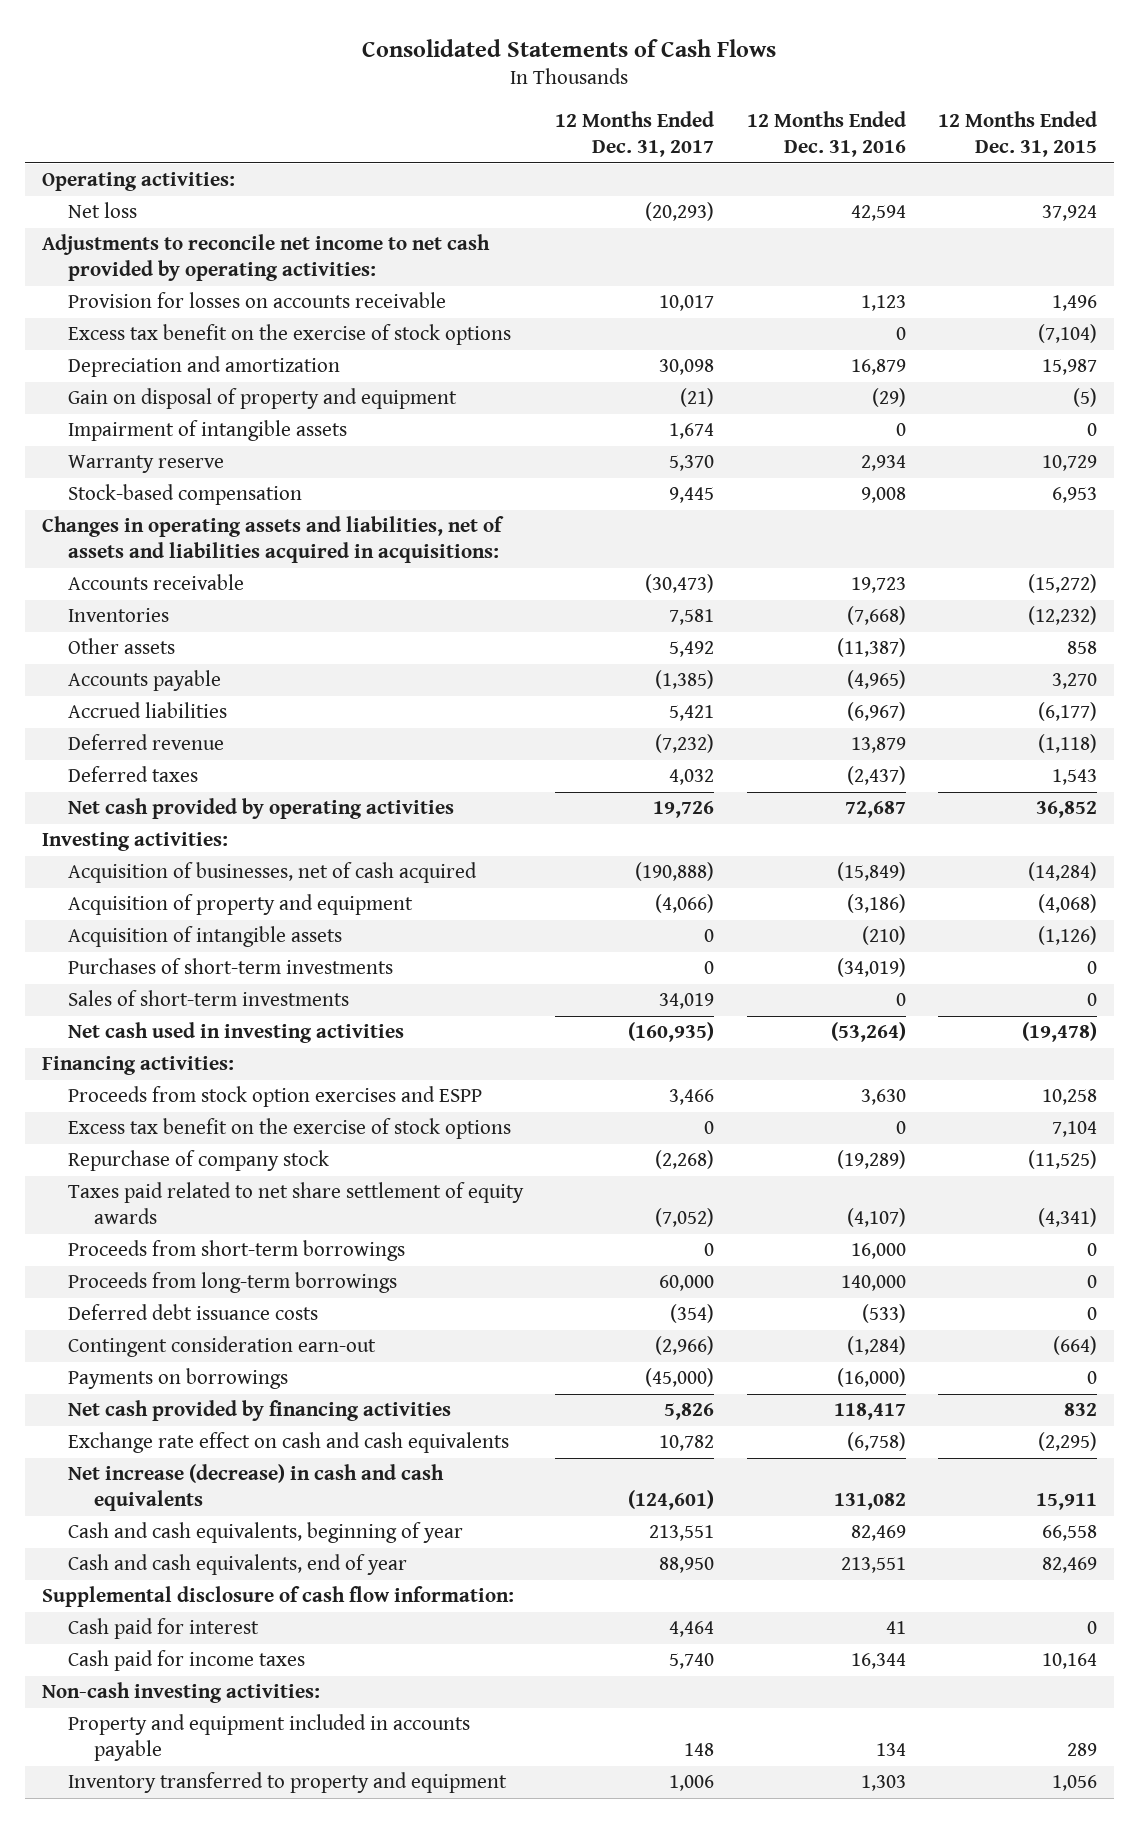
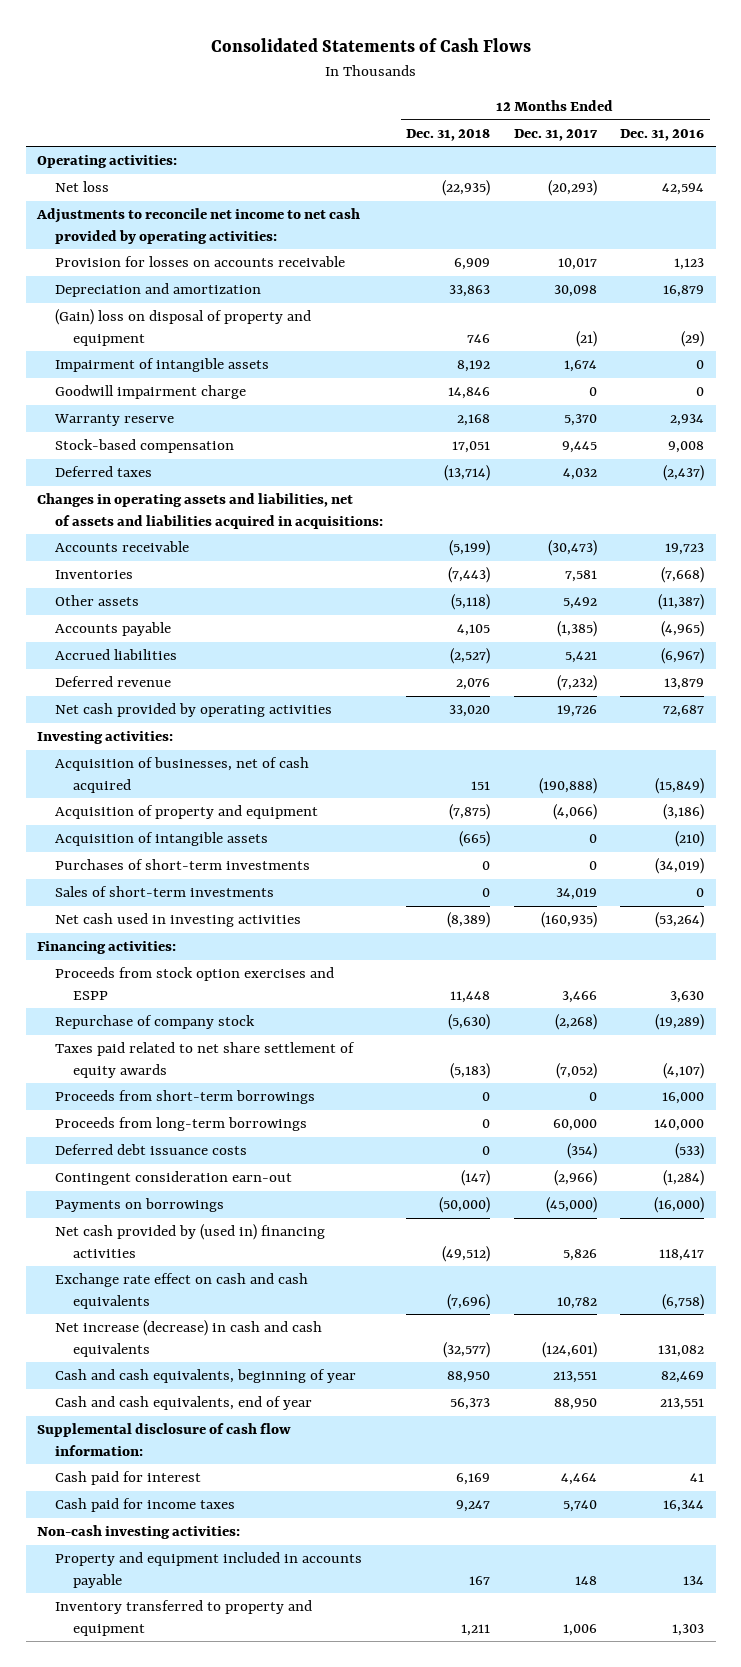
[938,111,1098,157] 12 Months Ended Dec. 31, 2015 -> none
none -> [406,128,491,141] Dec. 31, 2018
[67,324,511,346] Excess tax benefit on the exercise of stock options -> none
[67,388,457,410] Gain on disposal of property and equipment -> [55,309,312,346] (Gain) loss on disposal of property and equipment
none -> [55,385,247,400] Goodwill impairment charge
[67,766,198,783] Deferred taxes -> [55,466,153,478] Deferred taxes
[67,1118,511,1140] Excess tax benefit on the exercise of stock options -> none
[67,1400,451,1422] Net cash provided by financing activities -> [55,1224,326,1258] Net cash provided by (used in) financing activities

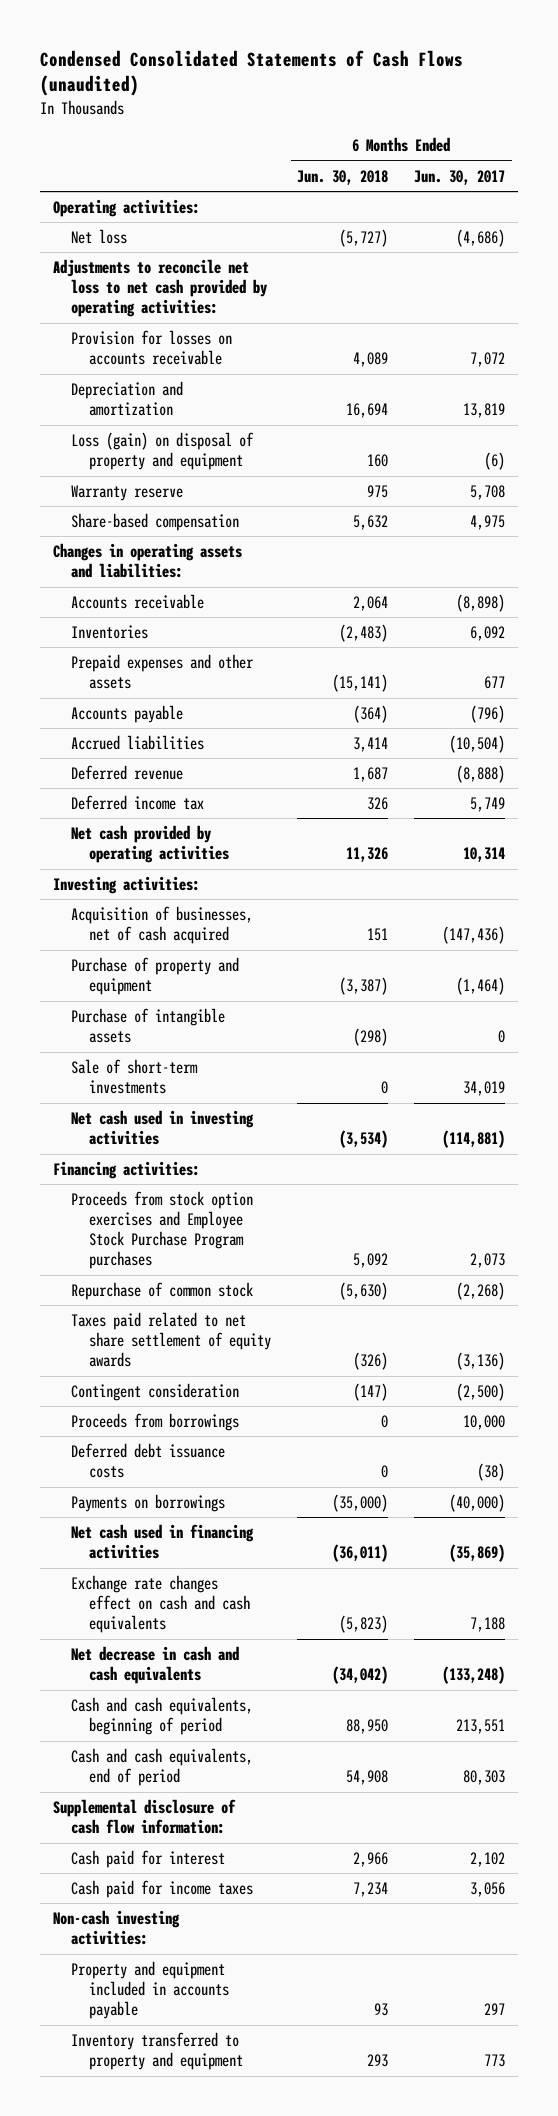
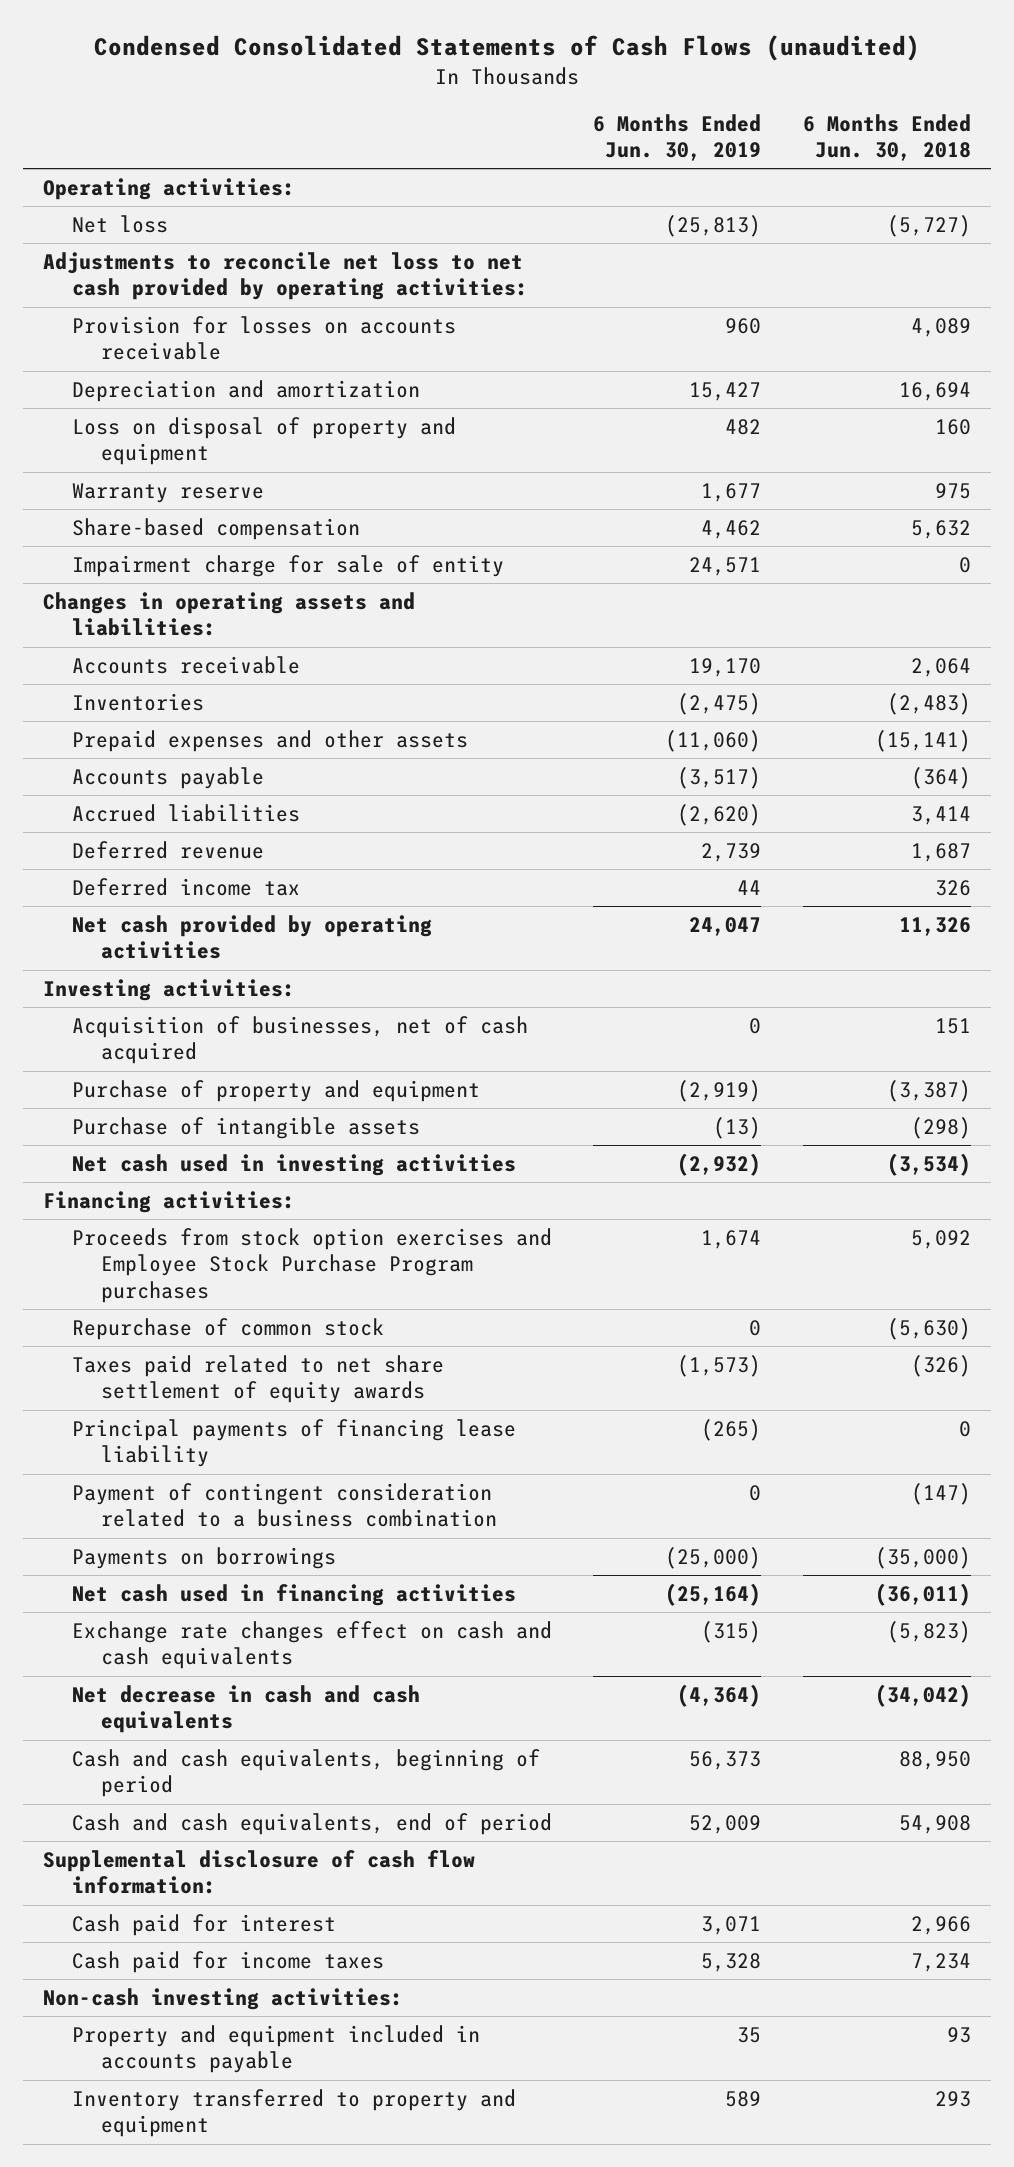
[414,169,506,185] Jun. 30, 2017 -> none
none -> [593,113,762,162] 6 Months Ended Jun. 30, 2019
[71,432,255,471] Loss (gain) on disposal of property and equipment -> [72,417,457,466] Loss on disposal of property and equipment
none -> [72,555,505,578] Impairment charge for sale of entity
[71,1059,199,1095] Sale of short-term investments -> none
[71,1413,240,1432] Proceeds from borrowings -> none
[71,1443,226,1479] Deferred debt issuance costs -> none
none -> [72,1419,517,1468] Principal payments of financing lease liability
[71,1383,240,1402] Contingent consideration -> [72,1483,498,1528] Payment of contingent consideration related to a business combination

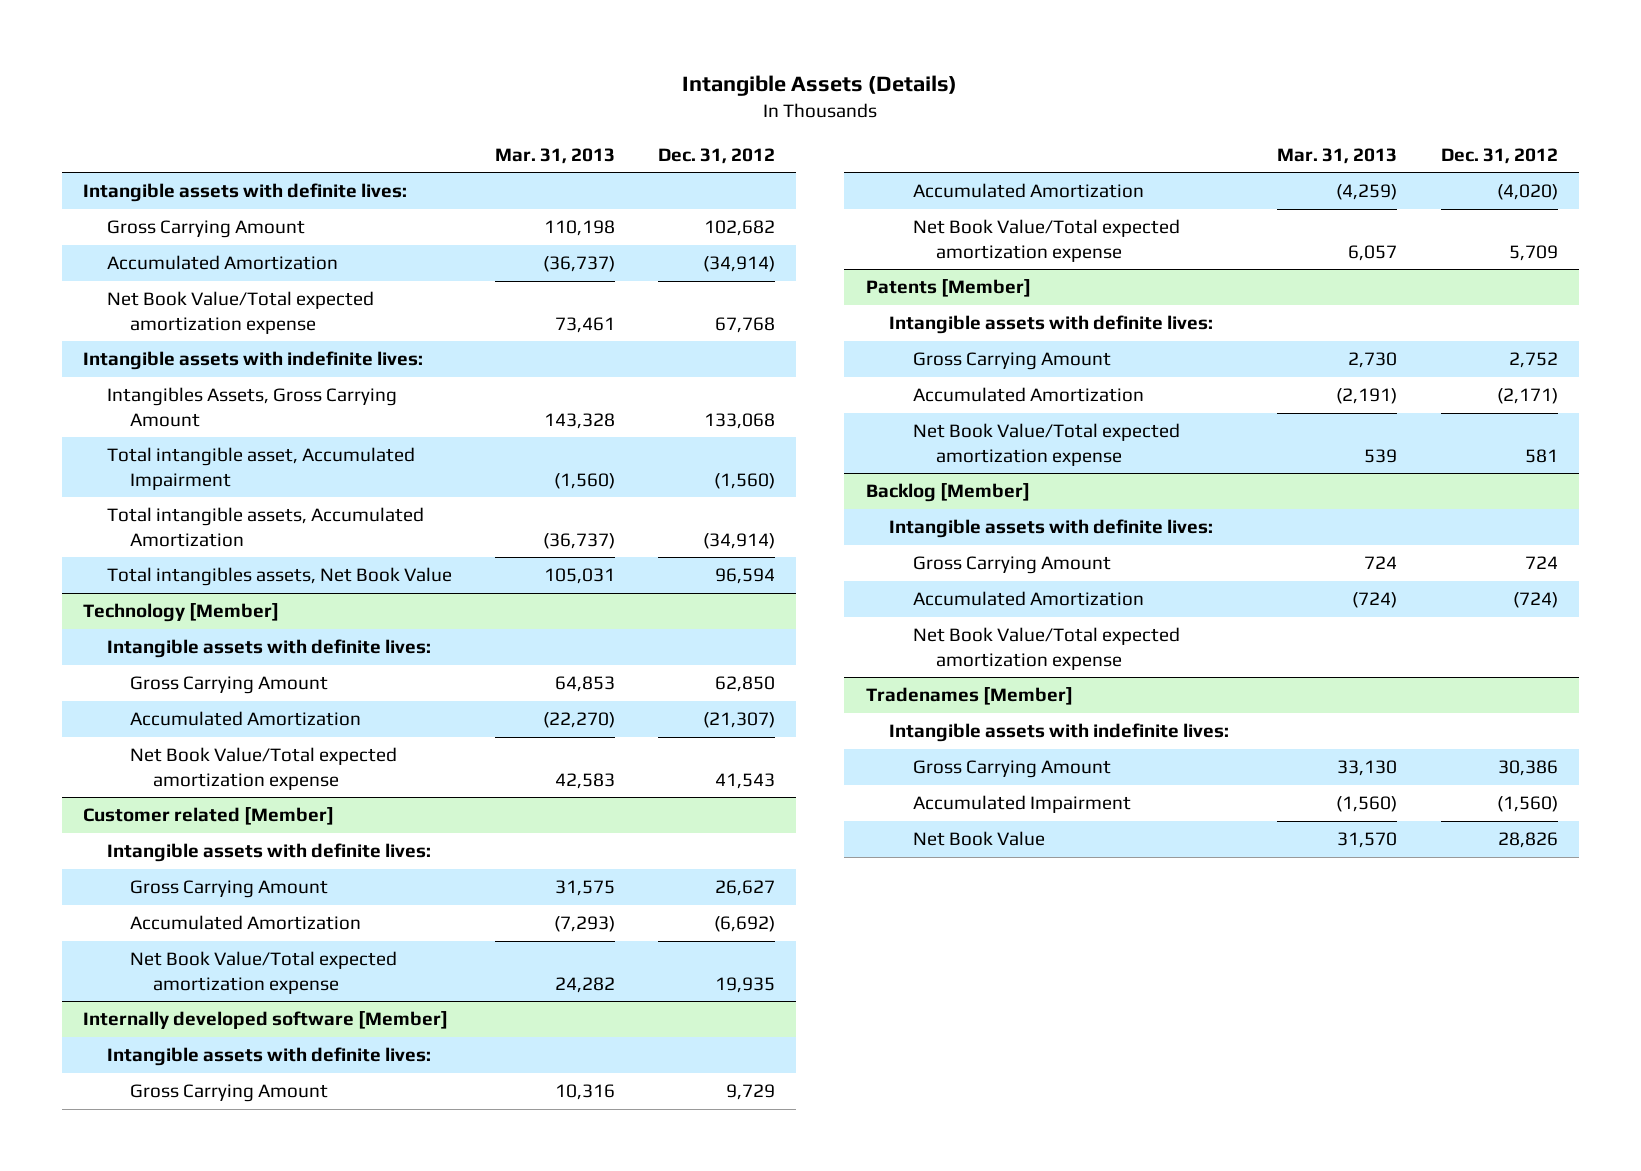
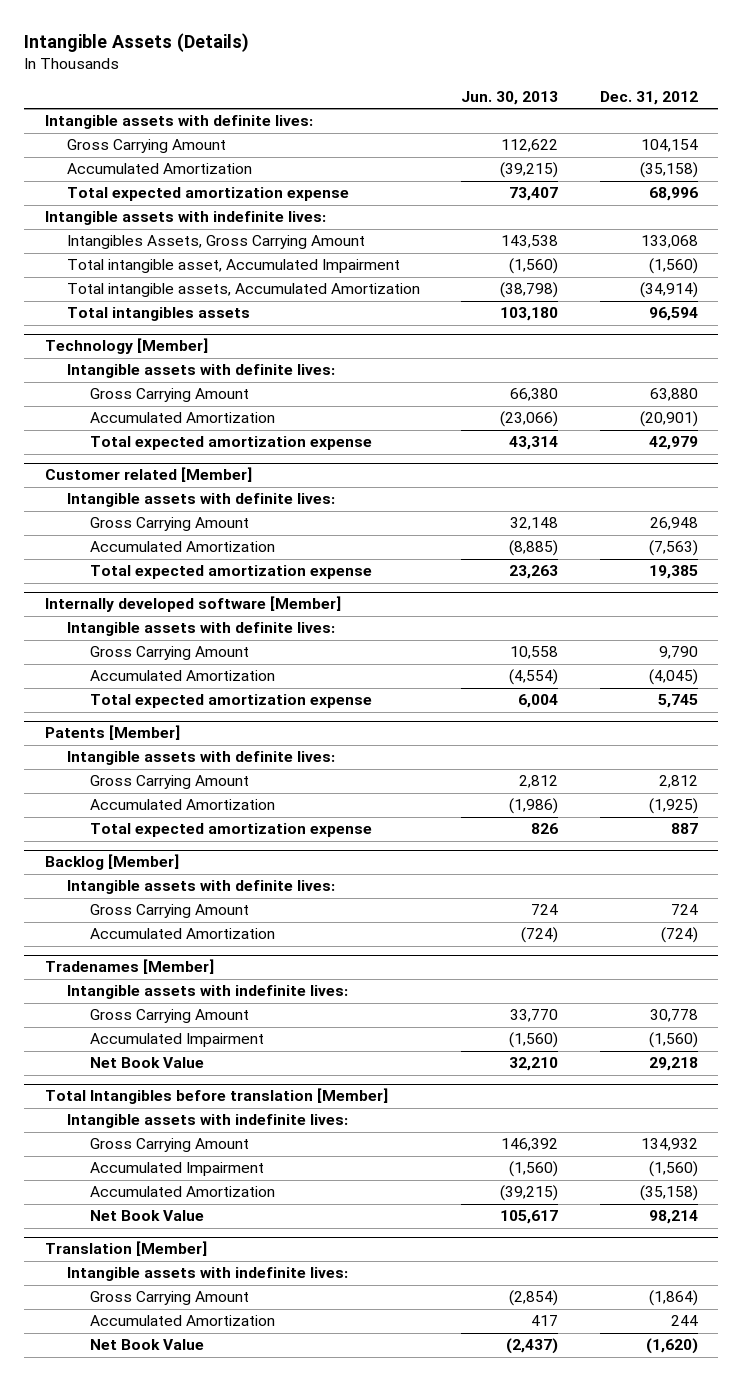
[494,147,615,164] Mar. 31, 2013 -> none
none -> [461,90,559,105] Jun. 30, 2013
[703,220,775,237] 102,682 -> [640,139,698,153] 104,154
[702,256,775,273] (34,914) -> [639,162,698,179] (35,158)
[106,291,374,334] Net Book Value/Total expected amortization expense -> [67,187,350,202] Total expected amortization expense
[714,316,775,333] 67,768 -> [648,187,698,202] 68,996
[106,567,452,587] Total intangibles assets, Net Book Value -> [67,307,251,322] Total intangibles assets
[714,676,775,693] 62,850 -> [649,388,698,402] 63,880
[702,712,775,729] (21,307) -> [639,411,698,428] (20,901)
[130,747,398,790] Net Book Value/Total expected amortization expense -> [89,436,372,451] Total expected amortization expense
[714,772,775,789] 41,543 -> [648,436,698,451] 42,979
[714,880,775,897] 26,627 -> [649,517,698,531] 26,948
[713,916,775,933] (6,692) -> [648,540,698,557] (7,563)
[130,951,398,994] Net Book Value/Total expected amortization expense -> [89,565,372,580] Total expected amortization expense
[714,976,775,993] 19,935 -> [648,565,698,580] 19,385
[725,1084,775,1101] 9,729 -> [658,646,698,660] 9,790
[1496,184,1558,201] (4,020) -> [648,669,698,686] (4,045)
[912,219,1180,262] Net Book Value/Total expected amortization expense -> [89,694,372,709] Total expected amortization expense
[1508,244,1558,261] 5,709 -> [657,694,698,709] 5,745
[1508,352,1558,369] 2,752 -> [658,775,698,789] 2,812
[1496,388,1558,405] (2,171) -> [648,798,698,815] (1,925)
[912,423,1180,466] Net Book Value/Total expected amortization expense -> [89,823,372,838] Total expected amortization expense
[1524,448,1558,463] 581 -> [670,823,698,835] 887
[912,627,1180,670] Net Book Value/Total expected amortization expense -> none
[1497,760,1558,777] 30,386 -> [649,1009,698,1023] 30,778
[1497,832,1558,849] 28,826 -> [648,1057,698,1072] 29,218
none -> [44,1088,388,1105] Total Intangibles before translation [Member]
none -> [67,1114,349,1129] Intangible assets with indefinite lives:
none -> [89,1138,249,1153] Gross Carrying Amount
none -> [89,1162,264,1177] Accumulated Impairment
none -> [89,1186,275,1198] Accumulated Amortization
none -> [89,1210,204,1222] Net Book Value
none -> [44,1241,207,1257] Translation [Member]
none -> [67,1267,349,1282] Intangible assets with indefinite lives:
none -> [89,1291,249,1306] Gross Carrying Amount
none -> [89,1315,275,1327] Accumulated Amortization
none -> [89,1339,204,1351] Net Book Value

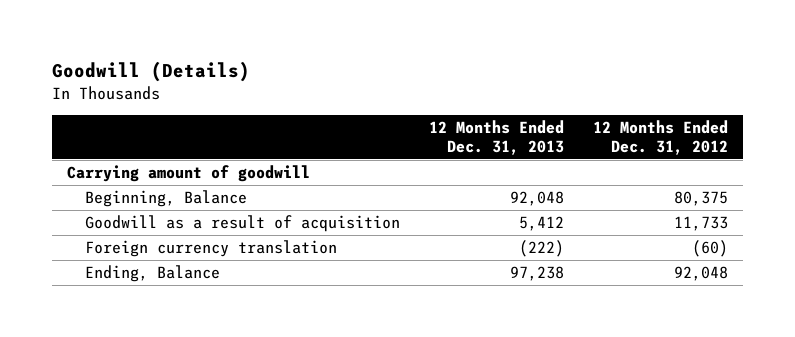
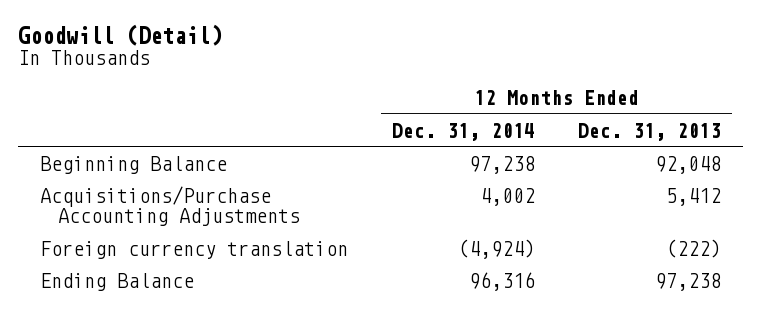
[52,61,251,83] Goodwill (Details) -> [18,23,223,46] Goodwill (Detail)
[593,119,729,155] 12 Months Ended Dec. 31, 2012 -> none
none -> [391,122,535,141] Dec. 31, 2014
[67,165,311,183] Carrying amount of goodwill -> none
[84,190,247,208] Beginning, Balance -> [40,155,228,174] Beginning Balance
[84,215,400,233] Goodwill as a result of acquisition -> [40,185,300,227] Acquisitions/Purchase Accounting Adjustments
[84,265,220,283] Ending, Balance -> [40,272,195,291] Ending Balance

